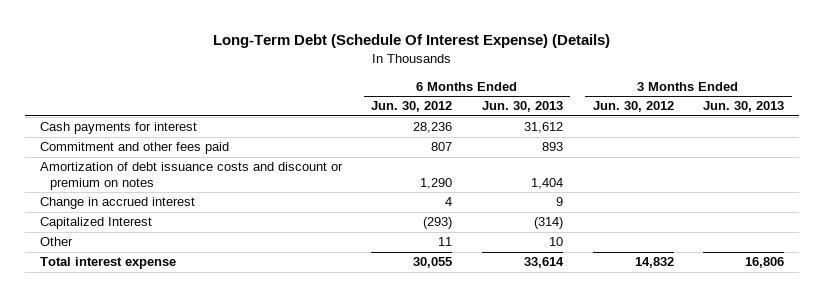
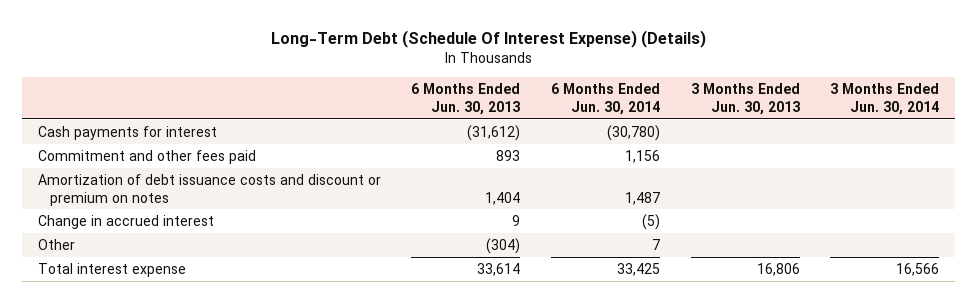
[371,101,453,113] Jun. 30, 2012 -> none
[592,101,674,113] Jun. 30, 2012 -> none
none -> [551,83,661,116] 6 Months Ended Jun. 30, 2014
none -> [830,83,940,116] 3 Months Ended Jun. 30, 2014
[523,122,563,134] 31,612 -> [467,124,521,141] (31,612)
[39,217,152,230] Capitalized Interest -> none
[548,237,563,247] 10 -> [486,237,521,254] (304)

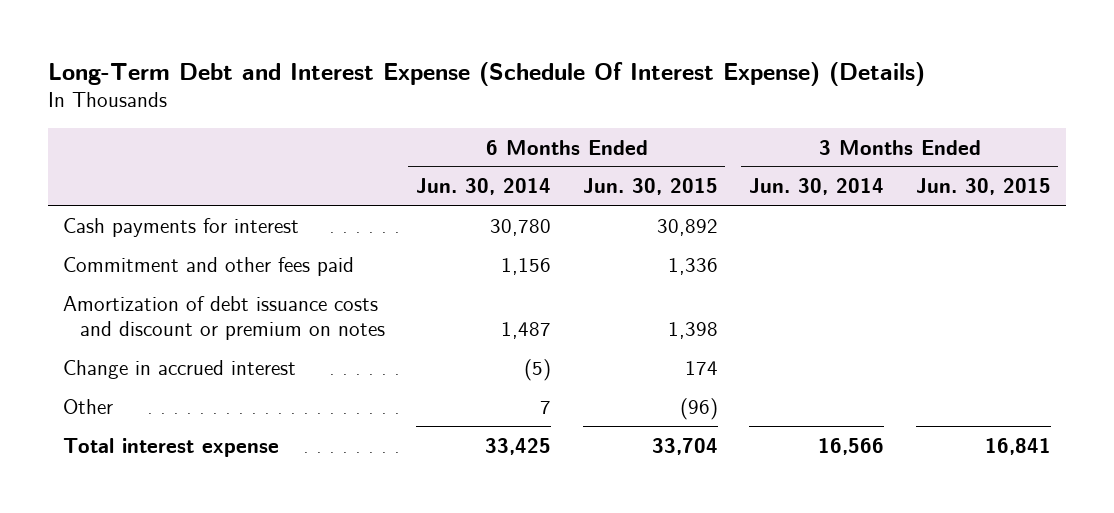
[270,30,706,49] Long-Term Debt (Schedule Of Interest Expense) (Details) -> [47,61,925,86] Long-Term Debt and Interest Expense (Schedule Of Interest Expense) (Details)
[411,83,521,116] 6 Months Ended Jun. 30, 2013 -> none
[690,83,800,116] 3 Months Ended Jun. 30, 2013 -> none
none -> [582,178,718,196] Jun. 30, 2015
none -> [915,178,1051,196] Jun. 30, 2015
[607,124,661,141] (30,780) -> [490,218,552,236] 30,780

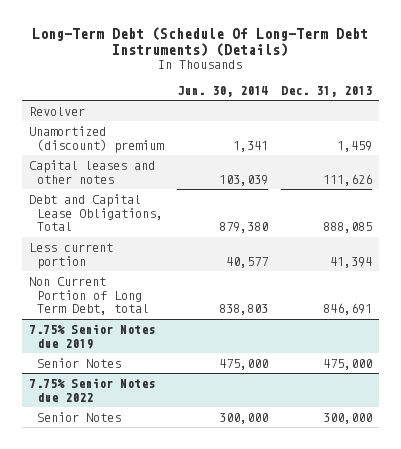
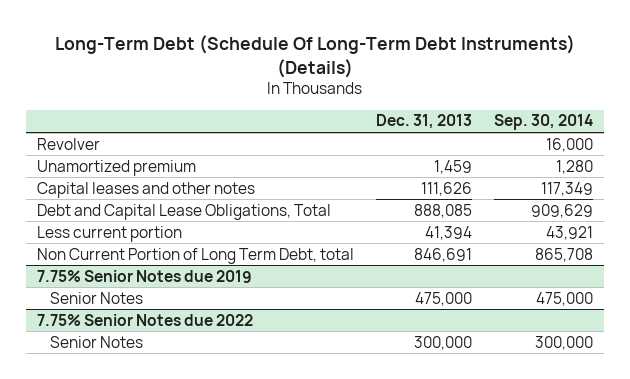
[176,85,268,97] Jun. 30, 2014 -> none
none -> [493,114,593,131] Sep. 30, 2014
[28,125,165,153] Unamortized (discount) premium -> [37,159,197,176] Unamortized premium

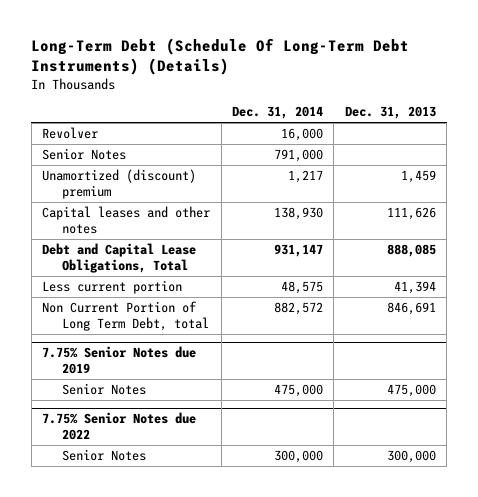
[493,114,593,131] Sep. 30, 2014 -> none
none -> [232,106,324,120] Dec. 31, 2014
none -> [42,147,127,160] Senior Notes
[37,159,197,176] Unamortized premium -> [42,168,197,200] Unamortized (discount) premium

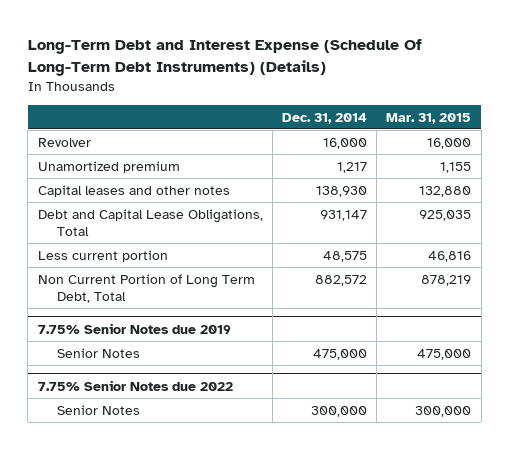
[31,38,410,76] Long-Term Debt (Schedule Of Long-Term Debt Instruments) (Details) -> [27,38,422,76] Long-Term Debt and Interest Expense (Schedule Of Long-Term Debt Instruments) (Details)
[344,106,436,120] Dec. 31, 2013 -> none
none -> [386,112,472,124] Mar. 31, 2015
[42,147,127,160] Senior Notes -> none
[42,168,197,200] Unamortized (discount) premium -> [37,160,180,173] Unamortized premium
[42,300,209,332] Non Current Portion of Long Term Debt, total -> [37,273,255,304] Non Current Portion of Long Term Debt, Total

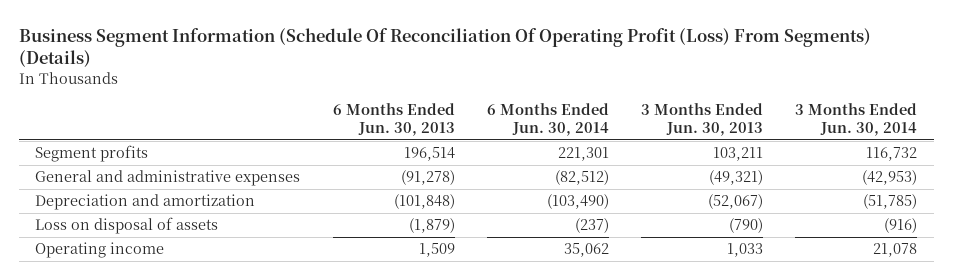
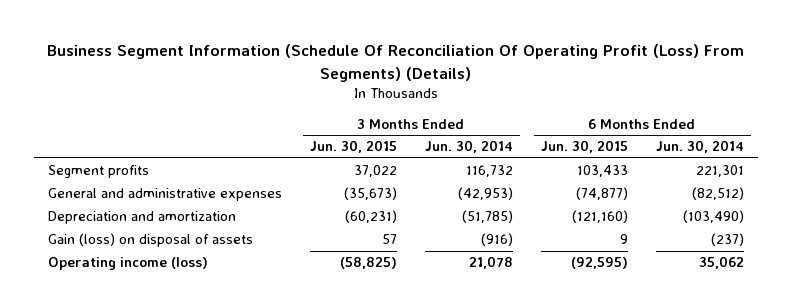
[332,103,455,137] 6 Months Ended Jun. 30, 2013 -> none
[641,103,764,137] 3 Months Ended Jun. 30, 2013 -> none
none -> [309,140,397,154] Jun. 30, 2015
none -> [540,140,628,154] Jun. 30, 2015
[35,217,219,235] Loss on disposal of assets -> [47,233,253,248] Gain (loss) on disposal of assets
[35,242,165,259] Operating income -> [47,257,208,271] Operating income (loss)

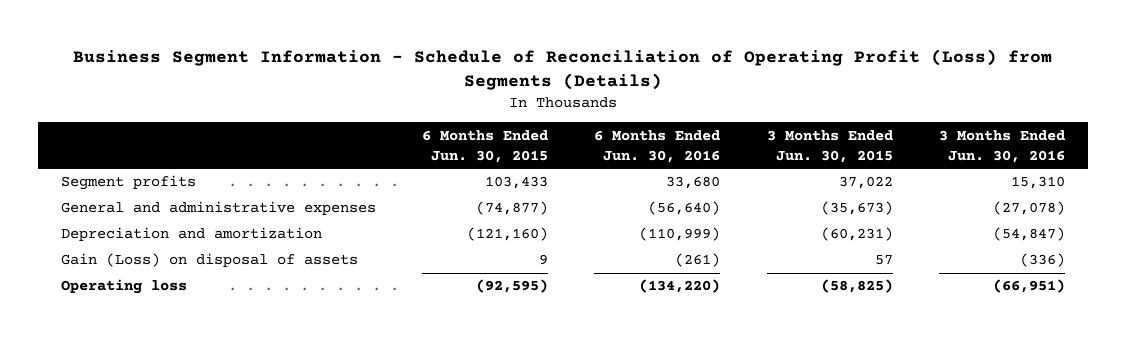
[46,44,744,82] Business Segment Information (Schedule Of Reconciliation Of Operating Profit (Loss) From Segments) (Details) -> [72,48,1052,90] Business Segment Information - Schedule of Reconciliation of Operating Profit (Loss) from Segments (Details)
[424,140,513,154] Jun. 30, 2014 -> none
[655,140,744,154] Jun. 30, 2014 -> none
none -> [594,129,721,163] 6 Months Ended Jun. 30, 2016
none -> [938,129,1065,163] 3 Months Ended Jun. 30, 2016
[47,233,253,248] Gain (loss) on disposal of assets -> [60,253,358,268] Gain (Loss) on disposal of assets
[47,257,208,271] Operating income (loss) -> [60,279,187,295] Operating loss

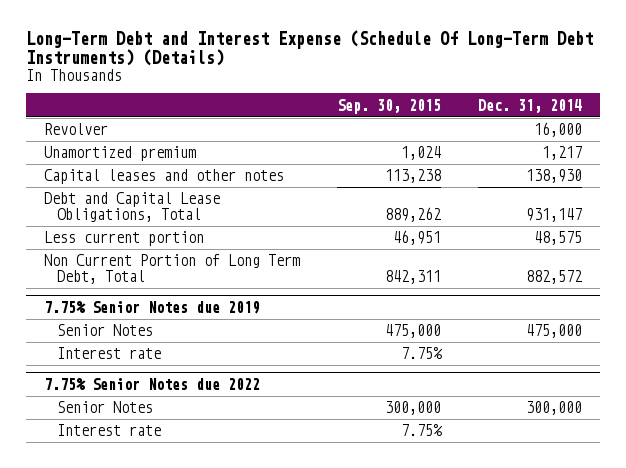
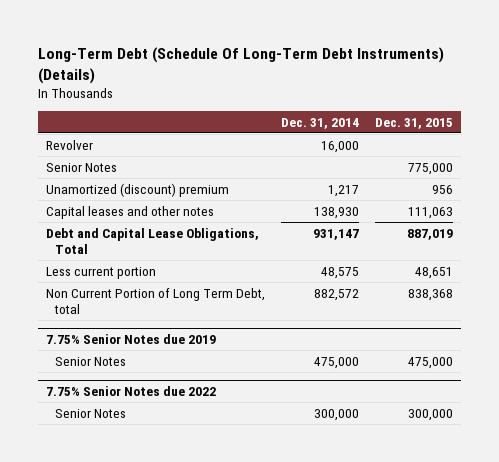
[25,30,593,67] Long-Term Debt and Interest Expense (Schedule Of Long-Term Debt Instruments) (Details) -> [37,46,444,84] Long-Term Debt (Schedule Of Long-Term Debt Instruments) (Details)
[337,98,442,114] Sep. 30, 2015 -> none
none -> [375,117,454,129] Dec. 31, 2015
none -> [45,162,117,172] Senior Notes
[44,146,197,162] Unamortized premium -> [45,182,229,197] Unamortized (discount) premium
[44,254,301,284] Non Current Portion of Long Term Debt, Total -> [45,287,265,315] Non Current Portion of Long Term Debt, total
[57,347,162,360] Interest rate -> none
[57,424,162,437] Interest rate -> none

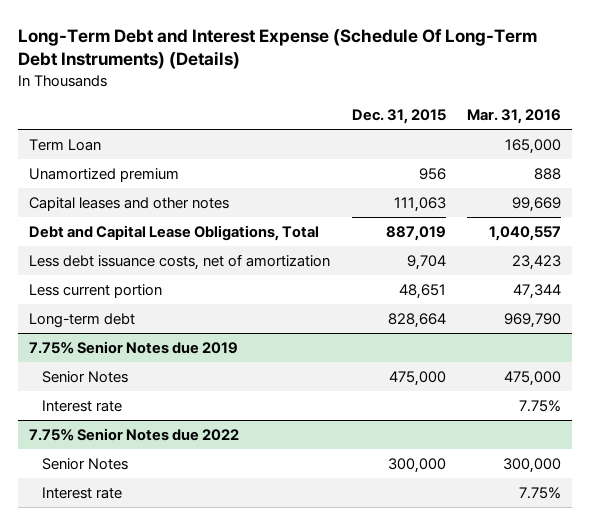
[37,46,444,84] Long-Term Debt (Schedule Of Long-Term Debt Instruments) (Details) -> [18,28,538,70] Long-Term Debt and Interest Expense (Schedule Of Long-Term Debt Instruments) (Details)
[280,117,359,129] Dec. 31, 2014 -> none
none -> [467,109,562,125] Mar. 31, 2016
[45,139,93,150] Revolver -> none
[45,162,117,172] Senior Notes -> none
none -> [29,138,102,151] Term Loan
[45,182,229,197] Unamortized (discount) premium -> [29,167,180,182] Unamortized premium
none -> [29,253,331,270] Less debt issuance costs, net of amortization
[45,287,265,315] Non Current Portion of Long Term Debt, total -> [29,312,136,328] Long-term debt
[408,288,454,301] 838,368 -> [387,312,446,328] 828,664
none -> [42,399,123,412] Interest rate
none -> [42,486,123,499] Interest rate

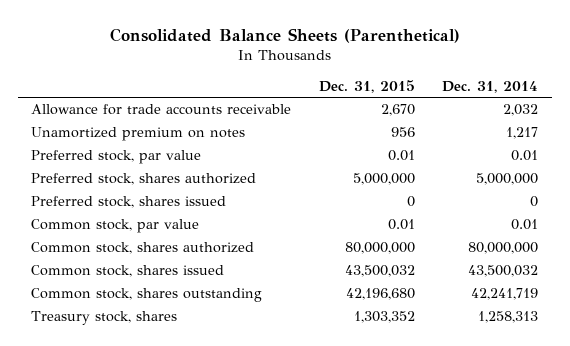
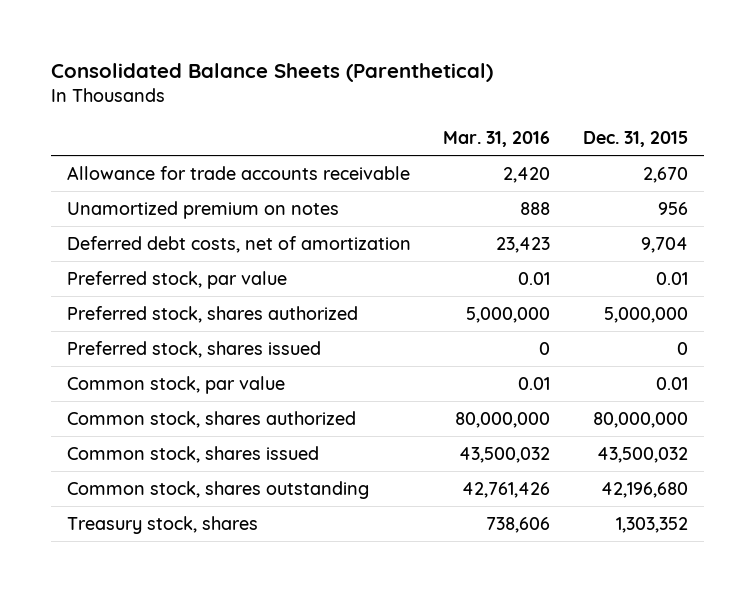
[442,81,539,94] Dec. 31, 2014 -> none
none -> [443,131,551,148] Mar. 31, 2016
none -> [66,235,411,253] Deferred debt costs, net of amortization

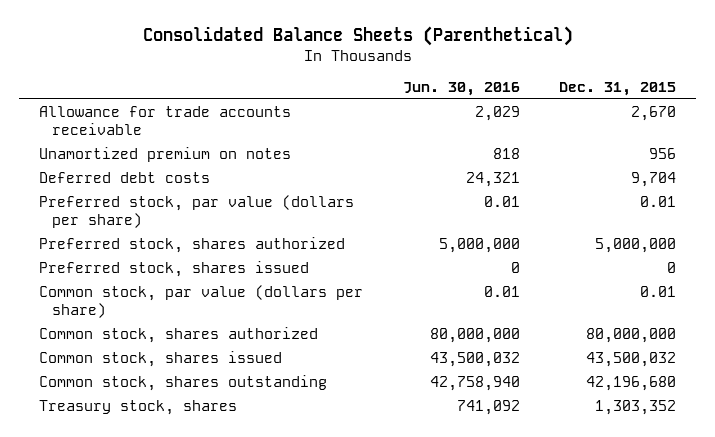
[443,131,551,148] Mar. 31, 2016 -> none
none -> [402,81,520,96] Jun. 30, 2016
[66,235,411,253] Deferred debt costs, net of amortization -> [38,171,210,183] Deferred debt costs
[66,270,287,289] Preferred stock, par value -> [38,194,354,229] Preferred stock, par value (dollars per share)
[66,375,285,394] Common stock, par value -> [38,284,363,319] Common stock, par value (dollars per share)

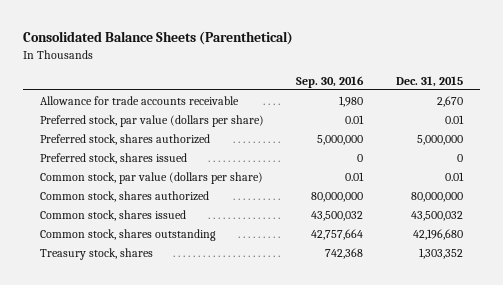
[402,81,520,96] Jun. 30, 2016 -> none
none -> [296,75,365,88] Sep. 30, 2016
[38,146,291,162] Unamortized premium on notes -> none
[38,171,210,183] Deferred debt costs -> none

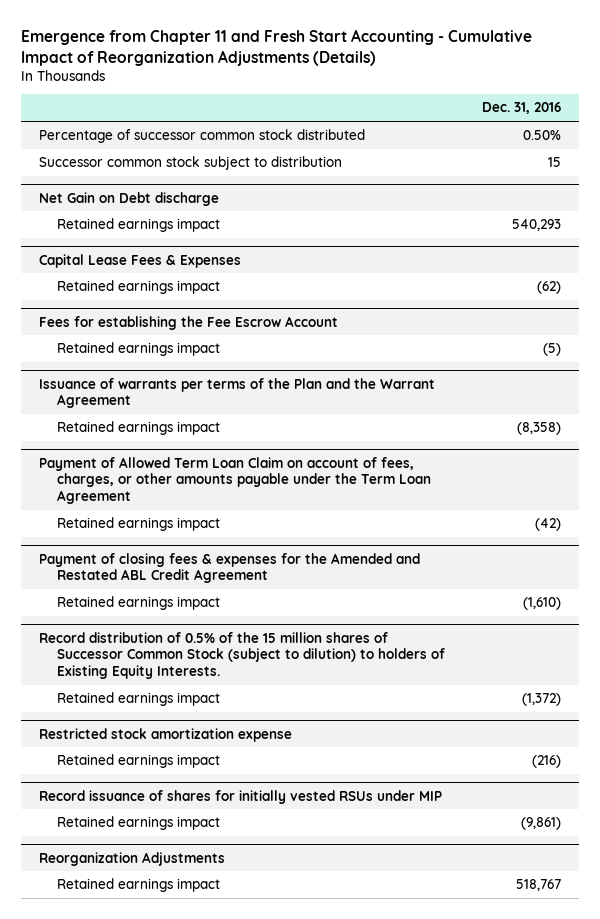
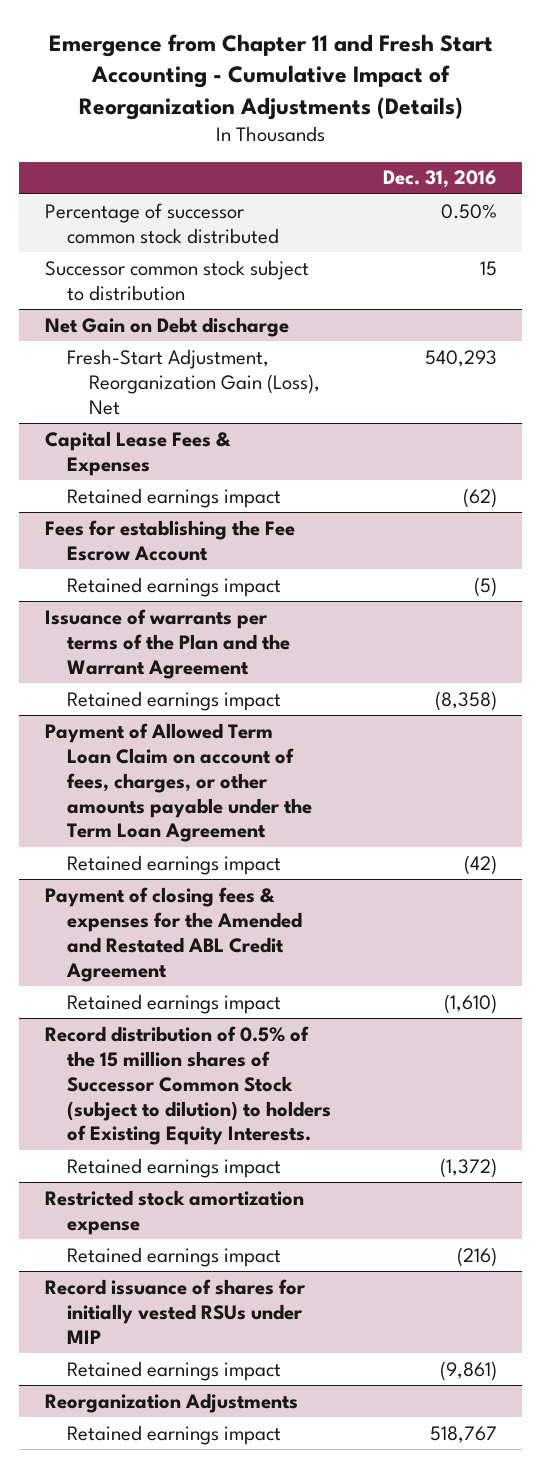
[57,218,221,233] Retained earnings impact -> [67,348,321,415] Fresh-Start Adjustment, Reorganization Gain (Loss), Net

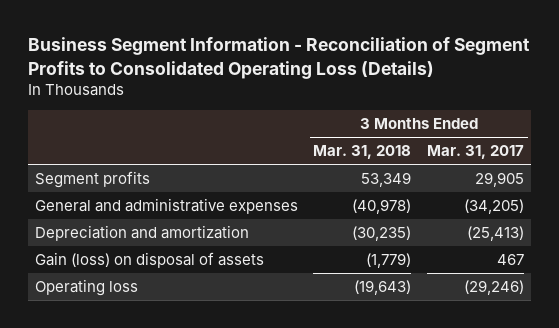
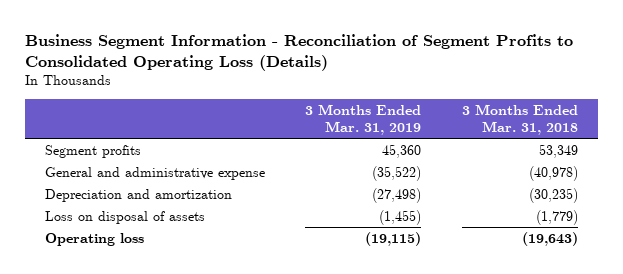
[426,145,524,160] Mar. 31, 2017 -> none
none -> [305,103,422,135] 3 Months Ended Mar. 31, 2019
[35,198,299,215] General and administrative expenses -> [45,166,266,180] General and administrative expense
[35,252,265,269] Gain (loss) on disposal of assets -> [45,210,206,224] Loss on disposal of assets

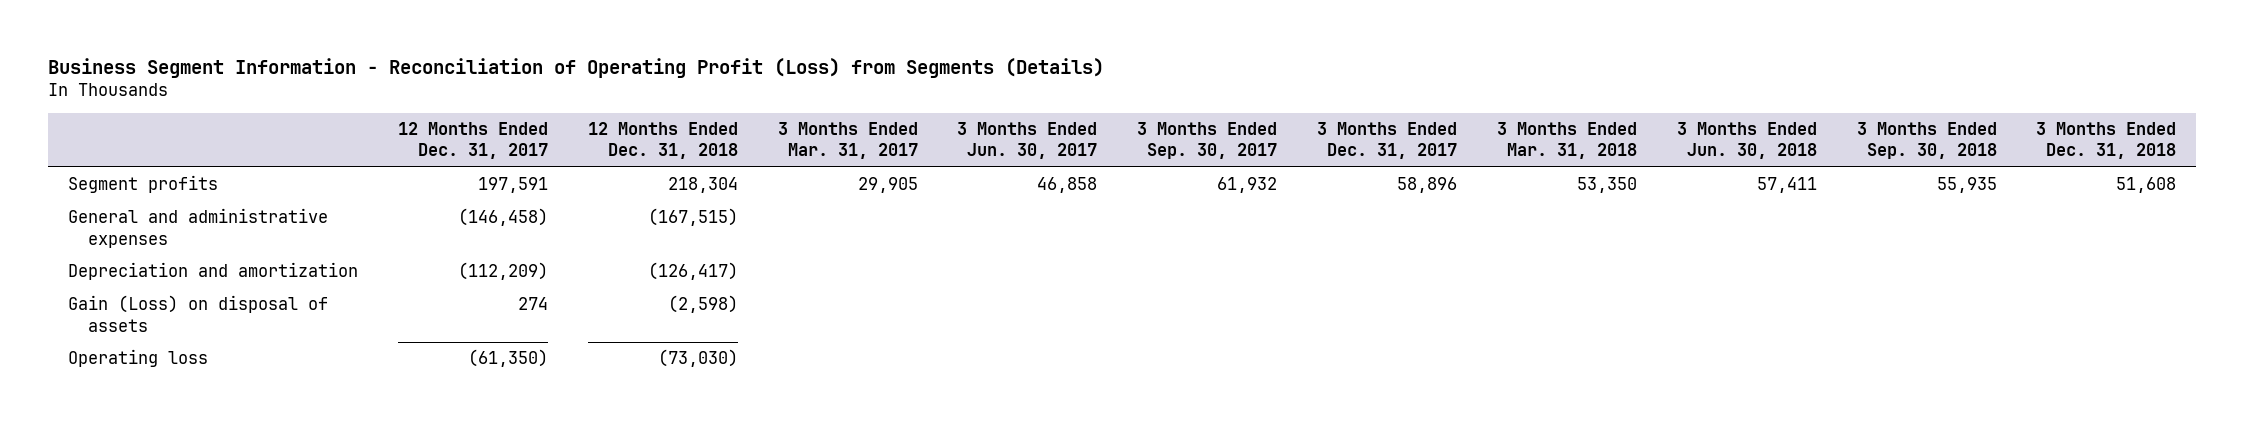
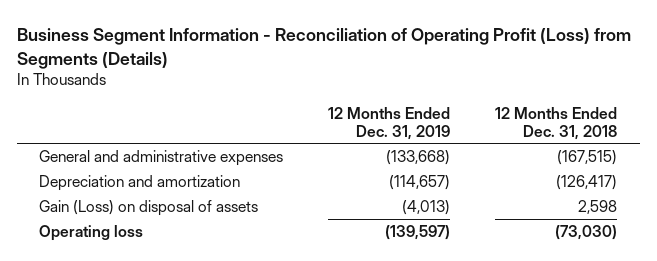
[398,122,549,160] 12 Months Ended Dec. 31, 2017 -> none
[777,122,918,160] 3 Months Ended Mar. 31, 2017 -> none
[957,122,1098,160] 3 Months Ended Jun. 30, 2017 -> none
[1137,122,1278,160] 3 Months Ended Sep. 30, 2017 -> none
[1317,122,1458,160] 3 Months Ended Dec. 31, 2017 -> none
[1496,122,1637,160] 3 Months Ended Mar. 31, 2018 -> none
[1676,122,1817,160] 3 Months Ended Jun. 30, 2018 -> none
[1856,122,1997,160] 3 Months Ended Sep. 30, 2018 -> none
[2036,122,2177,160] 3 Months Ended Dec. 31, 2018 -> none
none -> [328,106,451,140] 12 Months Ended Dec. 31, 2019
[68,175,219,194] Segment profits -> none
[667,295,738,314] (2,598) -> [578,199,618,214] 2,598

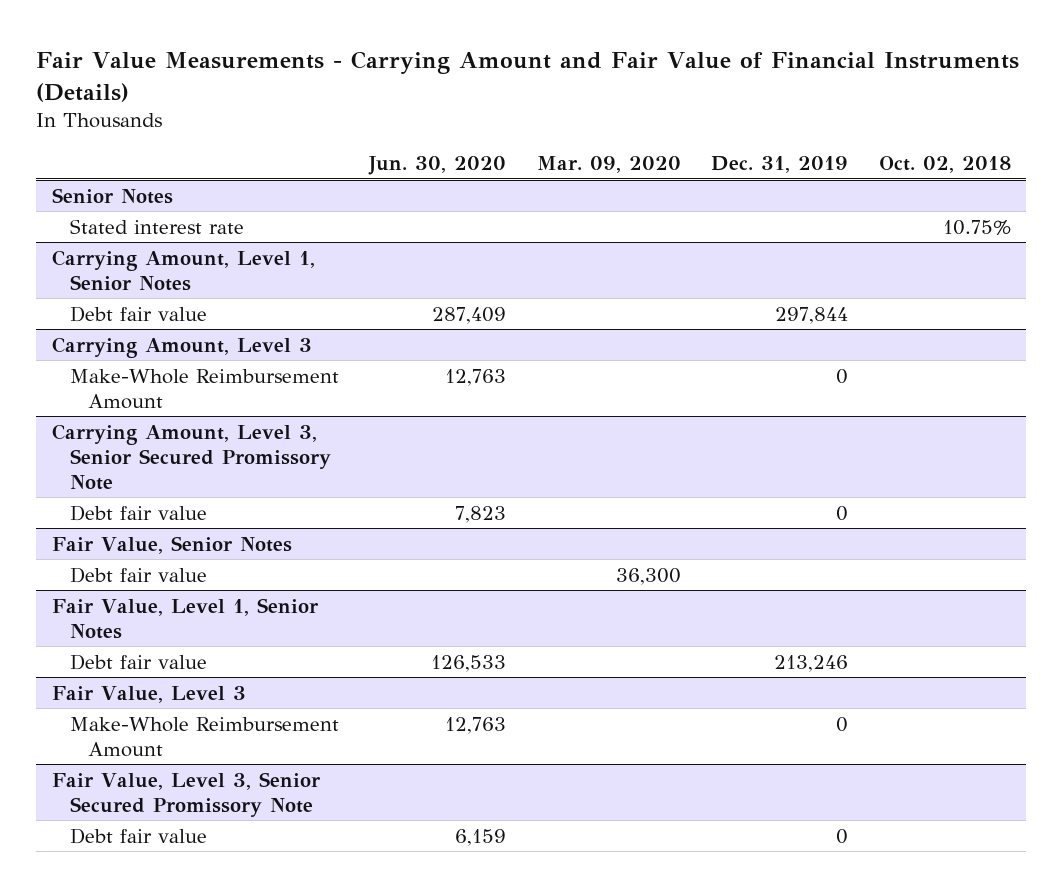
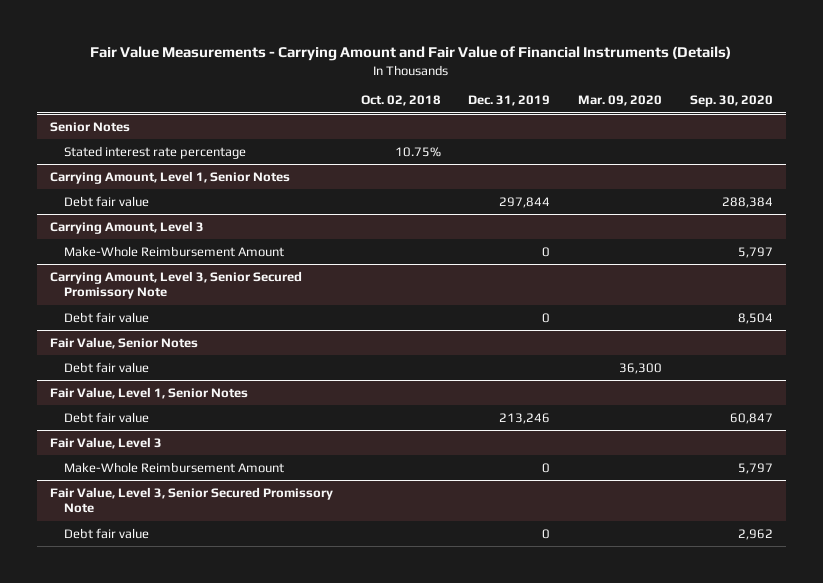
[368,156,507,176] Jun. 30, 2020 -> none
none -> [689,95,773,108] Sep. 30, 2020
[69,218,244,234] Stated interest rate -> [64,145,247,159] Stated interest rate percentage

